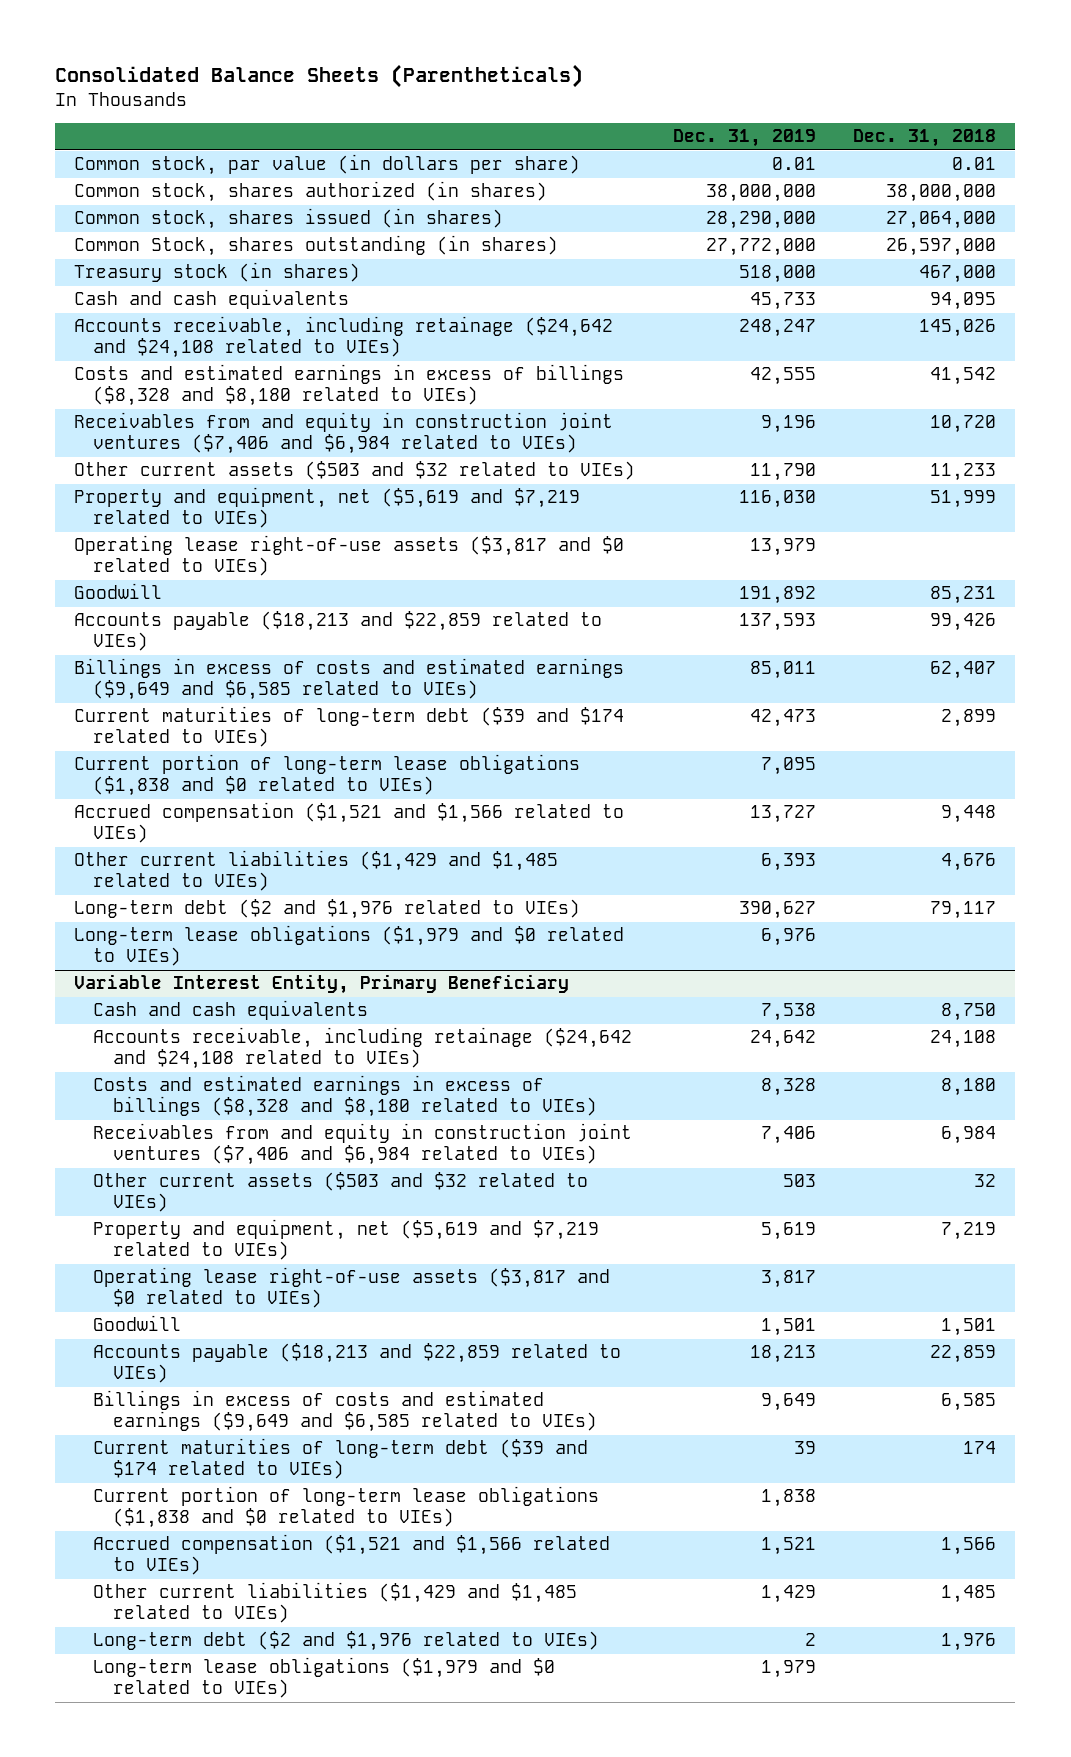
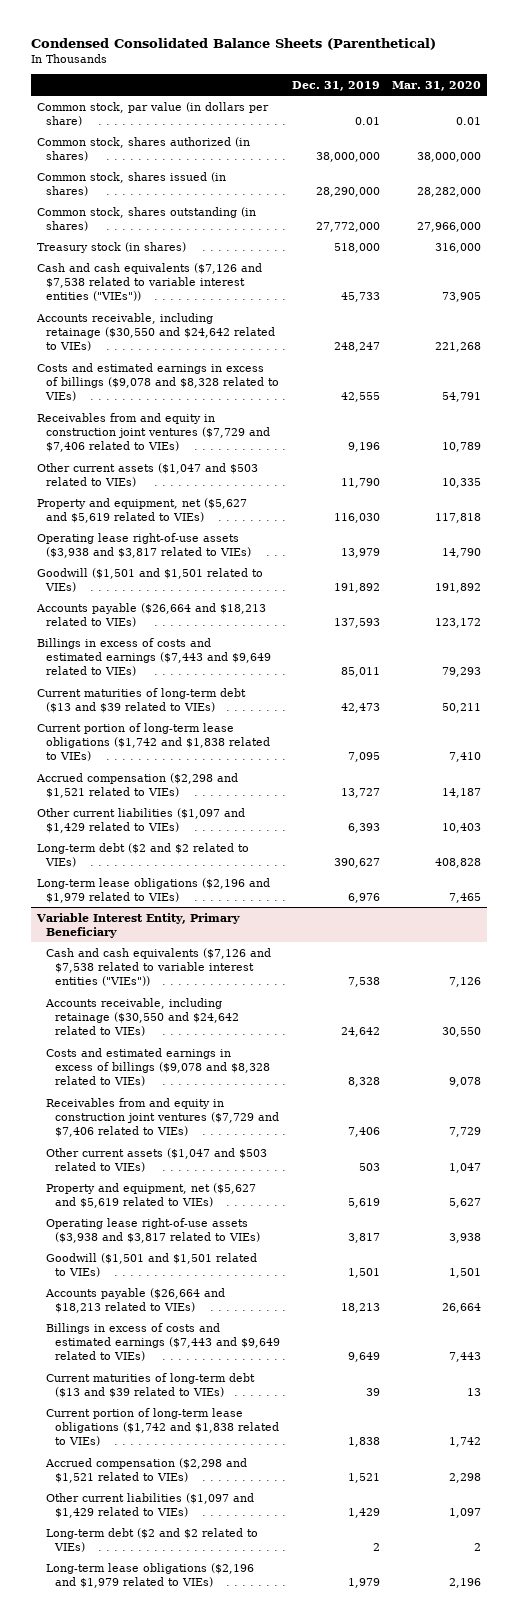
[55,64,584,89] Consolidated Balance Sheets (Parentheticals) -> [31,38,437,51] Condensed Consolidated Balance Sheets (Parenthetical)
[853,129,997,148] Dec. 31, 2018 -> none
none -> [392,80,482,91] Mar. 31, 2020
[74,235,559,257] Common Stock, shares outstanding (in shares) -> [37,206,257,231] Common stock, shares outstanding (in shares)
[74,289,350,310] Cash and cash equivalents -> [37,262,263,302] Cash and cash equivalents ($7,126 and $7,538 related to variable interest entities ("VIEs"))
[74,316,614,359] Accounts receivable, including retainage ($24,642 and $24,108 related to VIEs) -> [36,312,276,352] Accounts receivable, including retainage ($30,550 and $24,642 related to VIEs)
[74,364,625,407] Costs and estimated earnings in excess of billings ($8,328 and $8,180 related to VIEs) -> [37,362,280,402] Costs and estimated earnings in excess of billings ($9,078 and $8,328 related to VIEs)
[74,412,614,455] Receivables from and equity in construction joint ventures ($7,406 and $6,984 related to VIEs) -> [37,412,271,453] Receivables from and equity in construction joint ventures ($7,729 and $7,406 related to VIEs)
[74,461,636,481] Other current assets ($503 and $32 related to VIEs) -> [37,462,259,487] Other current assets ($1,047 and $503 related to VIEs)
[74,487,581,529] Property and equipment, net ($5,619 and $7,219 related to VIEs) -> [37,497,248,523] Property and equipment, net ($5,627 and $5,619 related to VIEs)
[74,535,625,577] Operating lease right-of-use assets ($3,817 and $0 related to VIEs) -> [37,532,252,558] Operating lease right-of-use assets ($3,938 and $3,817 related to VIEs)
[74,583,163,600] Goodwill -> [37,567,264,592] Goodwill ($1,501 and $1,501 related to VIEs)
[74,611,603,652] Accounts payable ($18,213 and $22,859 related to VIEs) -> [36,602,267,627] Accounts payable ($26,664 and $18,213 related to VIEs)
[74,658,625,701] Billings in excess of costs and estimated earnings ($9,649 and $6,585 related to VIEs) -> [37,637,272,677] Billings in excess of costs and estimated earnings ($7,443 and $9,649 related to VIEs)
[74,706,625,748] Current maturities of long-term debt ($39 and $174 related to VIEs) -> [37,687,247,713] Current maturities of long-term debt ($13 and $39 related to VIEs)
[74,754,581,797] Current portion of long-term lease obligations ($1,838 and $0 related to VIEs) -> [37,722,271,762] Current portion of long-term lease obligations ($1,742 and $1,838 related to VIEs)
[74,802,625,844] Accrued compensation ($1,521 and $1,566 related to VIEs) -> [36,772,239,798] Accrued compensation ($2,298 and $1,521 related to VIEs)
[74,850,559,892] Other current liabilities ($1,429 and $1,485 related to VIEs) -> [37,807,246,833] Other current liabilities ($1,097 and $1,429 related to VIEs)
[74,899,581,920] Long-term debt ($2 and $1,976 related to VIEs) -> [37,842,250,867] Long-term debt ($2 and $2 related to VIEs)
[74,925,625,967] Long-term lease obligations ($1,979 and $0 related to VIEs) -> [37,877,271,903] Long-term lease obligations ($2,196 and $1,979 related to VIEs)
[93,1000,369,1021] Cash and cash equivalents -> [46,947,272,987] Cash and cash equivalents ($7,126 and $7,538 related to variable interest entities ("VIEs"))
[93,1027,633,1070] Accounts receivable, including retainage ($24,642 and $24,108 related to VIEs) -> [45,997,240,1037] Accounts receivable, including retainage ($30,550 and $24,642 related to VIEs)
[93,1075,597,1118] Costs and estimated earnings in excess of billings ($8,328 and $8,180 related to VIEs) -> [46,1047,271,1087] Costs and estimated earnings in excess of billings ($9,078 and $8,328 related to VIEs)
[93,1123,633,1166] Receivables from and equity in construction joint ventures ($7,406 and $6,984 related to VIEs) -> [46,1097,280,1138] Receivables from and equity in construction joint ventures ($7,729 and $7,406 related to VIEs)
[93,1172,589,1213] Other current assets ($503 and $32 related to VIEs) -> [46,1147,268,1172] Other current assets ($1,047 and $503 related to VIEs)
[93,1219,600,1261] Property and equipment, net ($5,619 and $7,219 related to VIEs) -> [46,1182,257,1208] Property and equipment, net ($5,627 and $5,619 related to VIEs)
[93,1267,611,1309] Operating lease right-of-use assets ($3,817 and $0 related to VIEs) -> [46,1217,261,1243] Operating lease right-of-use assets ($3,938 and $3,817 related to VIEs)
[93,1315,182,1332] Goodwill -> [46,1252,258,1277] Goodwill ($1,501 and $1,501 related to VIEs)
[93,1343,622,1384] Accounts payable ($18,213 and $22,859 related to VIEs) -> [45,1287,226,1313] Accounts payable ($26,664 and $18,213 related to VIEs)
[93,1390,597,1433] Billings in excess of costs and estimated earnings ($9,649 and $6,585 related to VIEs) -> [46,1322,281,1362] Billings in excess of costs and estimated earnings ($7,443 and $9,649 related to VIEs)
[93,1438,589,1480] Current maturities of long-term debt ($39 and $174 related to VIEs) -> [46,1372,256,1398] Current maturities of long-term debt ($13 and $39 related to VIEs)
[93,1486,600,1529] Current portion of long-term lease obligations ($1,838 and $0 related to VIEs) -> [46,1407,280,1447] Current portion of long-term lease obligations ($1,742 and $1,838 related to VIEs)
[93,1534,611,1576] Accrued compensation ($1,521 and $1,566 related to VIEs) -> [45,1457,248,1483] Accrued compensation ($2,298 and $1,521 related to VIEs)
[93,1582,578,1624] Other current liabilities ($1,429 and $1,485 related to VIEs) -> [46,1492,255,1518] Other current liabilities ($1,097 and $1,429 related to VIEs)
[93,1631,600,1652] Long-term debt ($2 and $1,976 related to VIEs) -> [46,1527,259,1552] Long-term debt ($2 and $2 related to VIEs)
[93,1657,556,1699] Long-term lease obligations ($1,979 and $0 related to VIEs) -> [46,1562,255,1588] Long-term lease obligations ($2,196 and $1,979 related to VIEs)

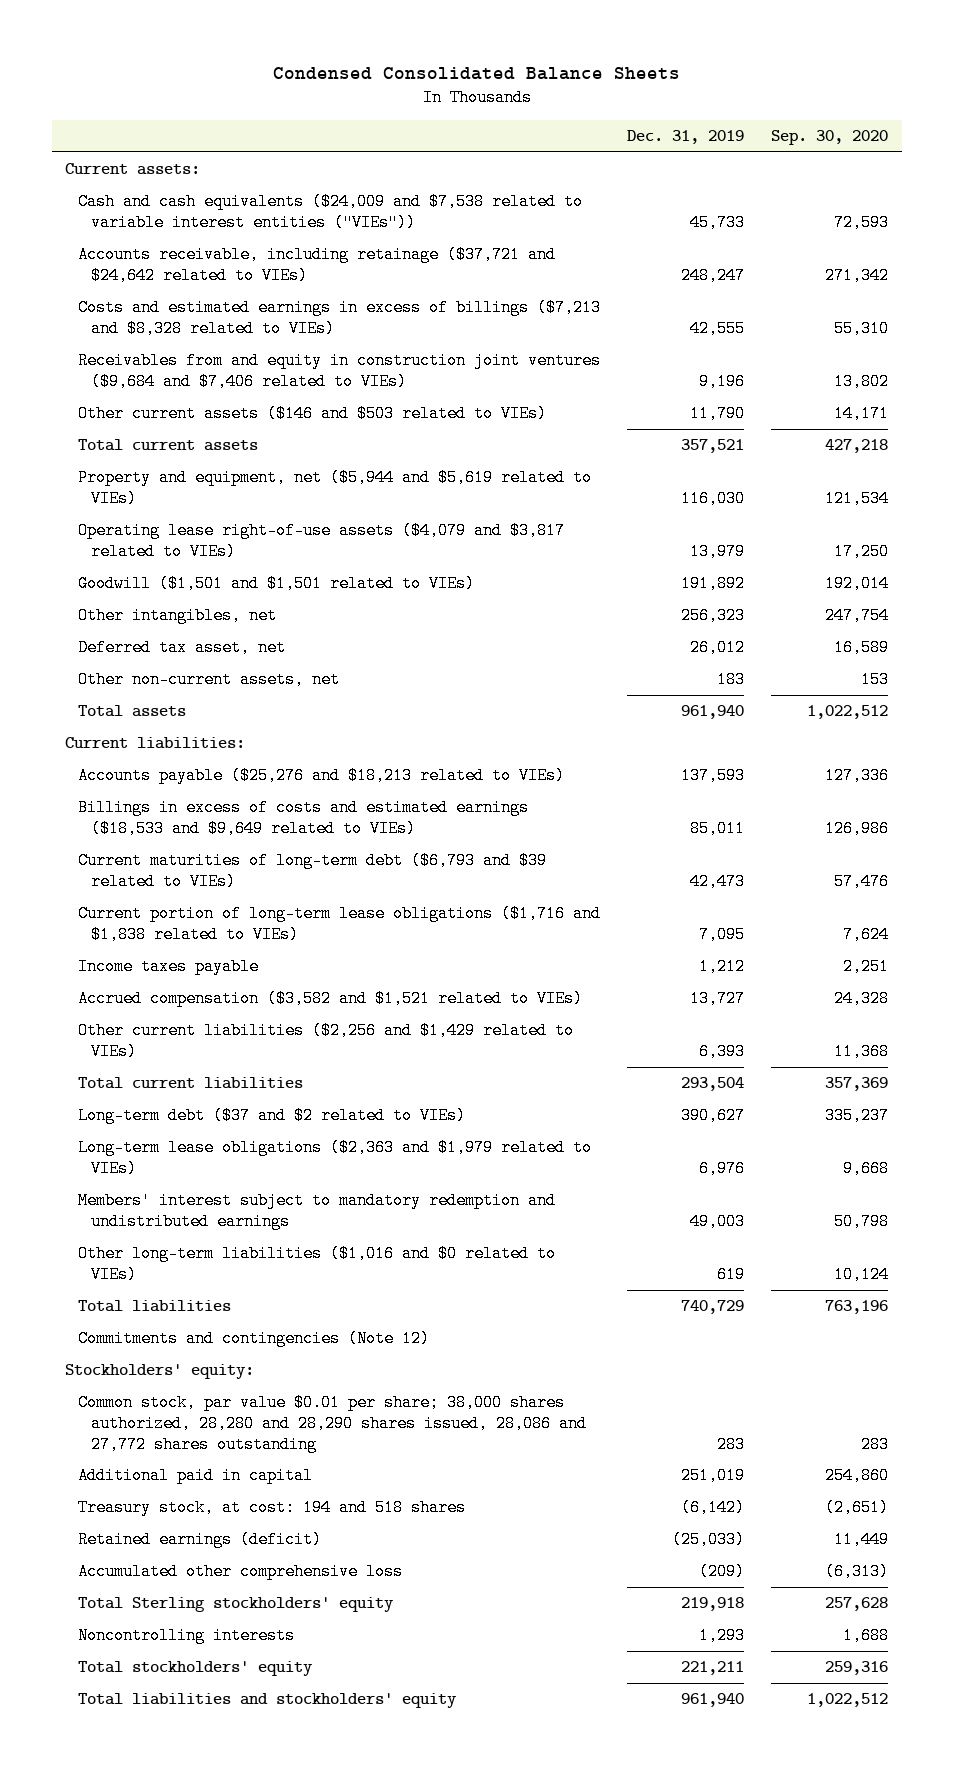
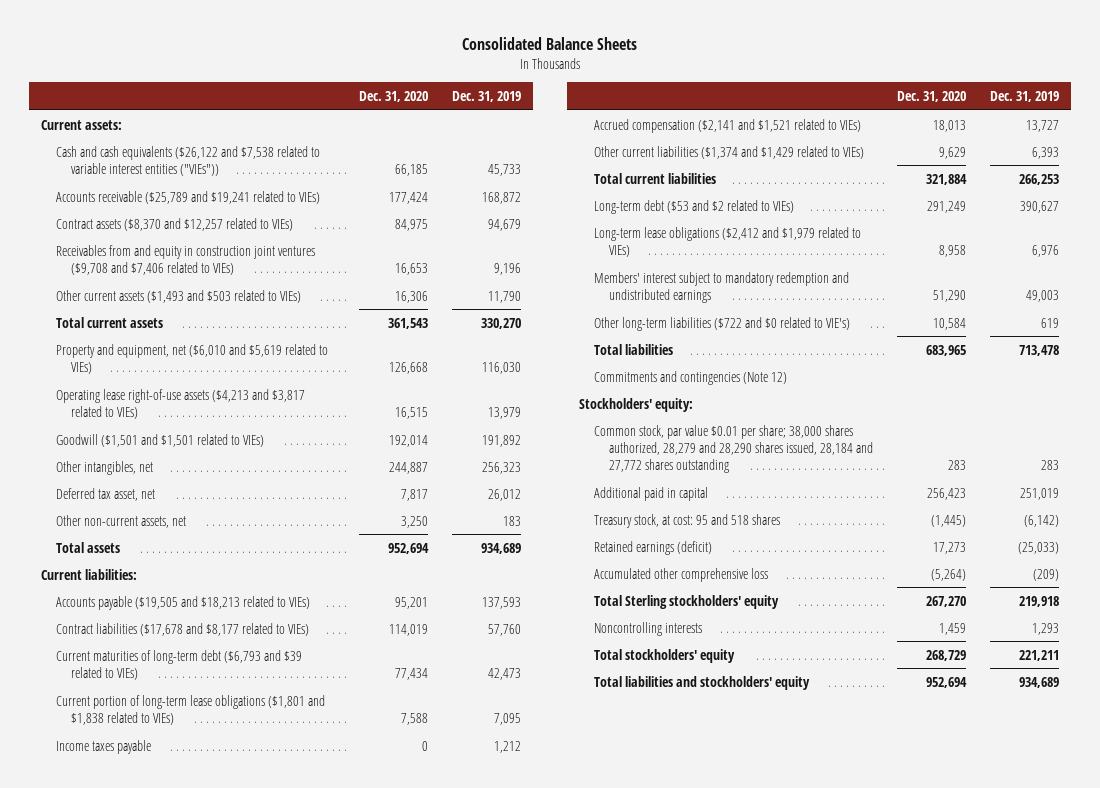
[272,66,680,80] Condensed Consolidated Balance Sheets -> [462,37,638,51] Consolidated Balance Sheets
[771,129,889,145] Sep. 30, 2020 -> none
none -> [359,90,429,102] Dec. 31, 2020
[78,193,584,232] Cash and cash equivalents ($24,009 and $7,538 related to variable interest entities ("VIEs")) -> [56,145,321,176] Cash and cash equivalents ($26,122 and $7,538 related to variable interest entities ("VIEs"))
[78,246,557,285] Accounts receivable, including retainage ($37,721 and $24,642 related to VIEs) -> [56,190,321,204] Accounts receivable ($25,789 and $19,241 related to VIEs)
[681,267,746,285] 248,247 -> [482,191,522,204] 168,872
[78,299,602,338] Costs and estimated earnings in excess of billings ($7,213 and $8,328 related to VIEs) -> [56,217,294,231] Contract assets ($8,370 and $12,257 related to VIEs)
[690,320,746,338] 42,555 -> [488,218,522,231] 94,679
[78,352,602,391] Receivables from and equity in construction joint ventures ($9,684 and $7,406 related to VIEs) -> [56,244,316,275] Receivables from and equity in construction joint ventures ($9,708 and $7,406 related to VIEs)
[78,405,548,423] Other current assets ($146 and $503 related to VIEs) -> [56,289,302,303] Other current assets ($1,493 and $503 related to VIEs)
[681,439,745,454] 357,521 -> [481,317,522,329] 330,270
[78,469,593,508] Property and equipment, net ($5,944 and $5,619 related to VIEs) -> [56,343,329,374] Property and equipment, net ($6,010 and $5,619 related to VIEs)
[78,522,566,561] Operating lease right-of-use assets ($4,079 and $3,817 related to VIEs) -> [56,388,306,419] Operating lease right-of-use assets ($4,213 and $3,817 related to VIEs)
[681,705,745,720] 961,940 -> [481,542,522,554] 934,689
[78,799,530,838] Billings in excess of costs and estimated earnings ($18,533 and $9,649 related to VIEs) -> none
[78,767,566,785] Accounts payable ($25,276 and $18,213 related to VIEs) -> [56,595,311,610] Accounts payable ($19,505 and $18,213 related to VIEs)
none -> [56,622,310,636] Contract liabilities ($17,678 and $8,177 related to VIEs)
[78,905,602,944] Current portion of long-term lease obligations ($1,716 and $1,838 related to VIEs) -> [56,694,326,725] Current portion of long-term lease obligations ($1,801 and $1,838 related to VIEs)
[78,990,584,1008] Accrued compensation ($3,582 and $1,521 related to VIEs) -> [593,118,861,133] Accrued compensation ($2,141 and $1,521 related to VIEs)
[78,1022,575,1061] Other current liabilities ($2,256 and $1,429 related to VIEs) -> [593,145,864,159] Other current liabilities ($1,374 and $1,429 related to VIEs)
[681,1077,745,1092] 293,504 -> [1018,173,1059,185] 266,253
[78,1107,467,1125] Long-term debt ($37 and $2 related to VIEs) -> [593,199,794,214] Long-term debt ($53 and $2 related to VIEs)
[78,1139,593,1178] Long-term lease obligations ($2,363 and $1,979 related to VIEs) -> [593,226,861,257] Long-term lease obligations ($2,412 and $1,979 related to VIEs)
[78,1245,557,1284] Other long-term liabilities ($1,016 and $0 related to VIEs) -> [593,316,850,331] Other long-term liabilities ($722 and $0 related to VIE's)
[681,1300,745,1315] 740,729 -> [1018,344,1059,356] 713,478
[78,1394,588,1453] Common stock, par value $0.01 per share; 38,000 shares authorized, 28,280 and 28,290 shares issued, 28,086 and 27,772 shares outstanding -> [593,424,873,473] Common stock, par value $0.01 per share; 38,000 shares authorized, 28,279 and 28,290 shares issued, 28,184 and 27,772 shares outstanding
[78,1499,467,1517] Treasury stock, at cost: 194 and 518 shares -> [593,513,780,528] Treasury stock, at cost: 95 and 518 shares
[681,1693,745,1708] 961,940 -> [1018,676,1059,688] 934,689

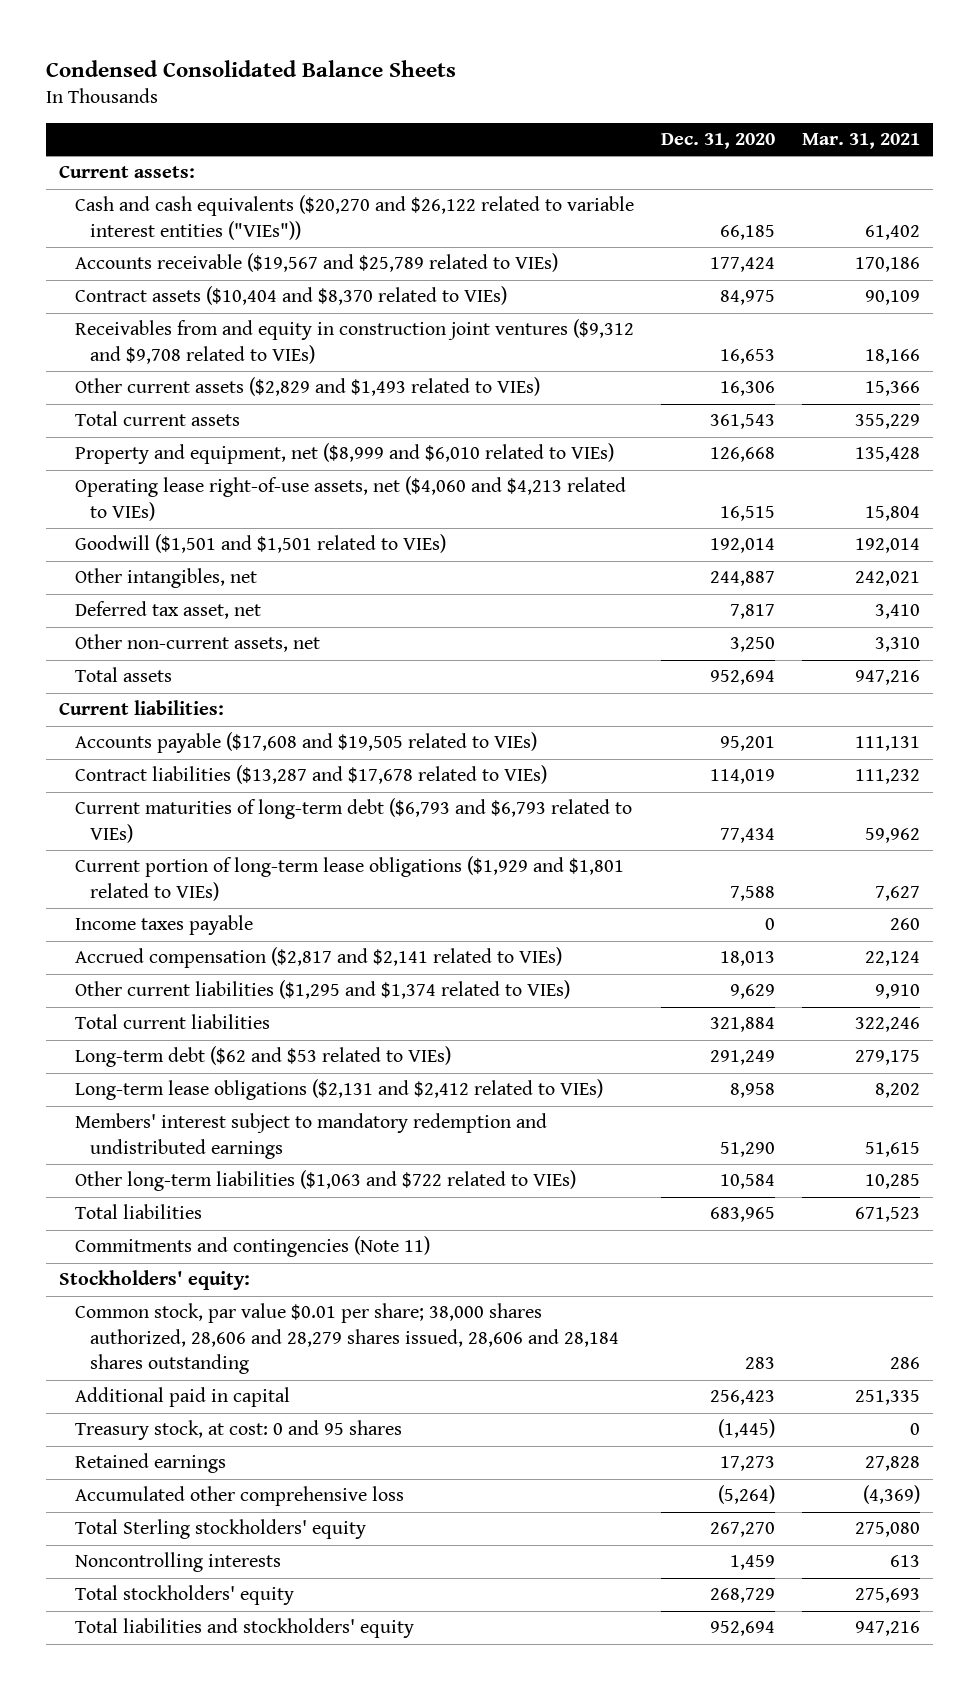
[462,37,638,51] Consolidated Balance Sheets -> [45,59,456,77] Condensed Consolidated Balance Sheets
[452,90,522,102] Dec. 31, 2019 -> none
none -> [801,133,920,150] Mar. 31, 2021
[56,145,321,176] Cash and cash equivalents ($26,122 and $7,538 related to variable interest entities ("VIEs")) -> [74,195,634,240] Cash and cash equivalents ($20,270 and $26,122 related to variable interest entities ("VIEs"))
[56,190,321,204] Accounts receivable ($25,789 and $19,241 related to VIEs) -> [74,253,558,273] Accounts receivable ($19,567 and $25,789 related to VIEs)
[56,217,294,231] Contract assets ($8,370 and $12,257 related to VIEs) -> [74,286,507,306] Contract assets ($10,404 and $8,370 related to VIEs)
[56,244,316,275] Receivables from and equity in construction joint ventures ($9,708 and $7,406 related to VIEs) -> [74,319,634,364] Receivables from and equity in construction joint ventures ($9,312 and $9,708 related to VIEs)
[56,289,302,303] Other current assets ($1,493 and $503 related to VIEs) -> [74,377,540,397] Other current assets ($2,829 and $1,493 related to VIEs)
[56,343,329,374] Property and equipment, net ($6,010 and $5,619 related to VIEs) -> [74,443,614,465] Property and equipment, net ($8,999 and $6,010 related to VIEs)
[56,388,306,419] Operating lease right-of-use assets ($4,213 and $3,817 related to VIEs) -> [74,476,626,521] Operating lease right-of-use assets, net ($4,060 and $4,213 related to VIEs)
[56,595,311,610] Accounts payable ($19,505 and $18,213 related to VIEs) -> [74,732,537,754] Accounts payable ($17,608 and $19,505 related to VIEs)
[56,622,310,636] Contract liabilities ($17,678 and $8,177 related to VIEs) -> [74,765,547,785] Contract liabilities ($13,287 and $17,678 related to VIEs)
[56,649,303,680] Current maturities of long-term debt ($6,793 and $39 related to VIEs) -> [74,798,632,843] Current maturities of long-term debt ($6,793 and $6,793 related to VIEs)
[56,694,326,725] Current portion of long-term lease obligations ($1,801 and $1,838 related to VIEs) -> [74,856,624,901] Current portion of long-term lease obligations ($1,929 and $1,801 related to VIEs)
[593,118,861,133] Accrued compensation ($2,141 and $1,521 related to VIEs) -> [74,947,562,969] Accrued compensation ($2,817 and $2,141 related to VIEs)
[593,145,864,159] Other current liabilities ($1,374 and $1,429 related to VIEs) -> [74,980,570,1000] Other current liabilities ($1,295 and $1,374 related to VIEs)
[593,199,794,214] Long-term debt ($53 and $2 related to VIEs) -> [74,1046,451,1068] Long-term debt ($62 and $53 related to VIEs)
[593,226,861,257] Long-term lease obligations ($2,412 and $1,979 related to VIEs) -> [74,1079,603,1101] Long-term lease obligations ($2,131 and $2,412 related to VIEs)
[593,316,850,331] Other long-term liabilities ($722 and $0 related to VIE's) -> [74,1170,576,1192] Other long-term liabilities ($1,063 and $722 related to VIEs)
[593,370,787,385] Commitments and contingencies (Note 12) -> [74,1236,430,1258] Commitments and contingencies (Note 11)
[593,424,873,473] Common stock, par value $0.01 per share; 38,000 shares authorized, 28,279 and 28,290 shares issued, 28,184 and 27,772 shares outstanding -> [74,1303,620,1375] Common stock, par value $0.01 per share; 38,000 shares authorized, 28,606 and 28,279 shares issued, 28,606 and 28,184 shares outstanding
[593,513,780,528] Treasury stock, at cost: 95 and 518 shares -> [74,1420,402,1441] Treasury stock, at cost: 0 and 95 shares
[593,540,712,555] Retained earnings (deficit) -> [74,1453,226,1474] Retained earnings

